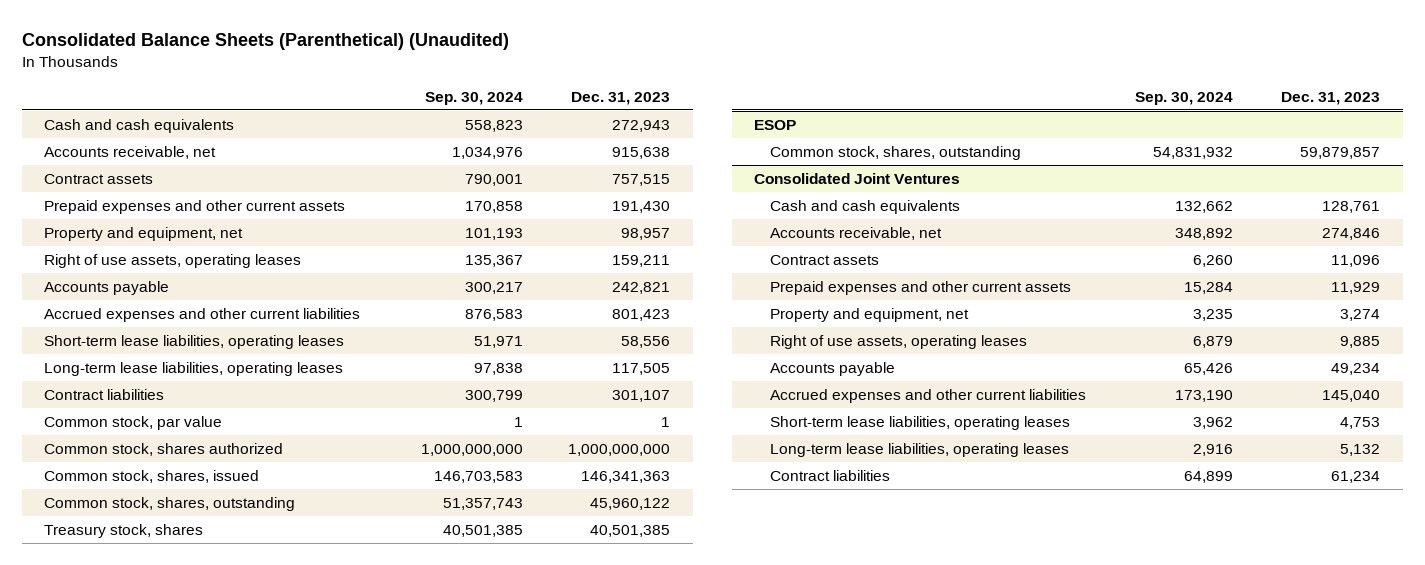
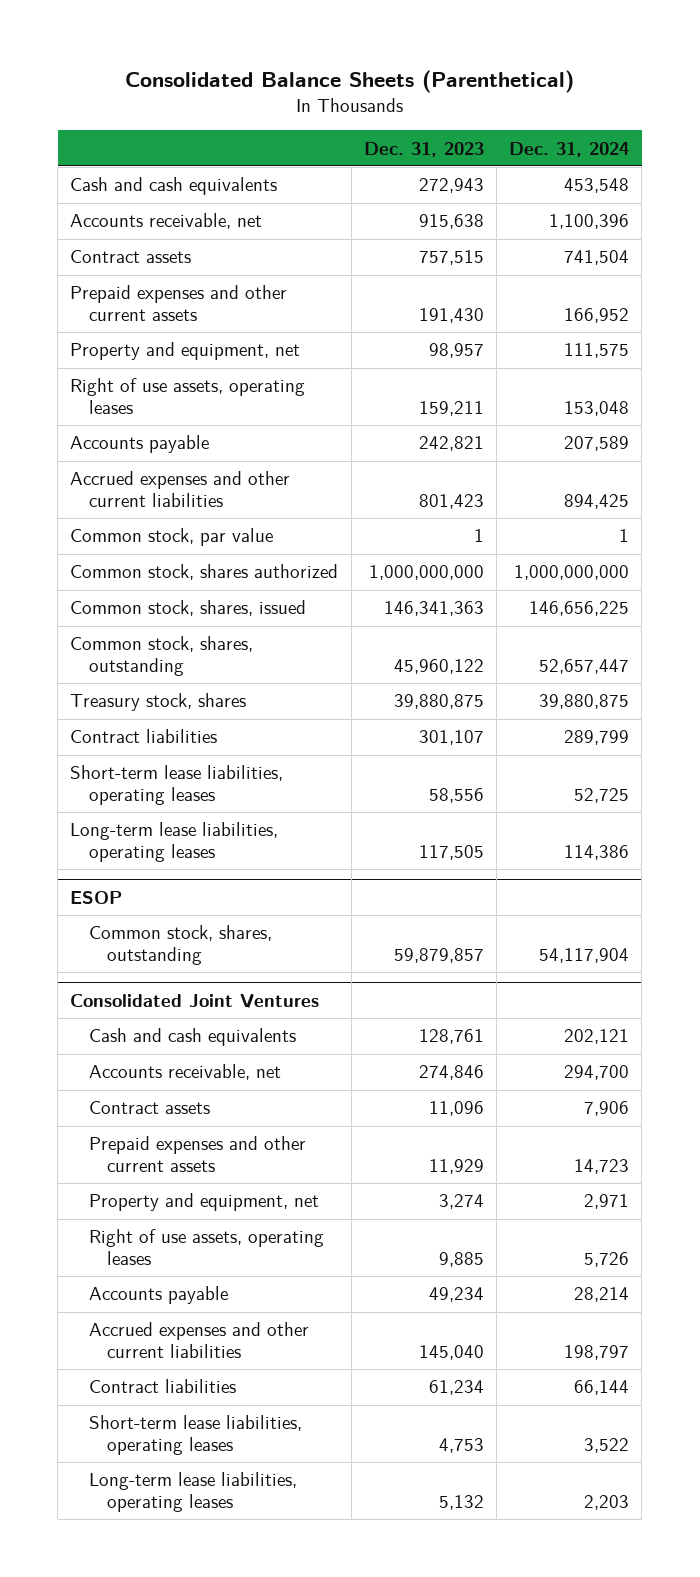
[21,33,509,51] Consolidated Balance Sheets (Parenthetical) (Unaudited) -> [124,69,574,93] Consolidated Balance Sheets (Parenthetical)
[425,91,524,105] Sep. 30, 2024 -> none
none -> [509,141,630,157] Dec. 31, 2024
[590,524,671,537] 40,501,385 -> [393,694,484,710] 39,880,875
[44,388,165,400] Contract liabilities -> [70,729,218,744] Contract liabilities
[44,334,345,349] Short-term lease liabilities, operating leases -> [70,765,284,806] Short-term lease liabilities, operating leases
[44,361,344,376] Long-term lease liabilities, operating leases -> [70,822,279,863] Long-term lease liabilities, operating leases
[770,469,891,481] Contract liabilities -> [88,1379,236,1394] Contract liabilities

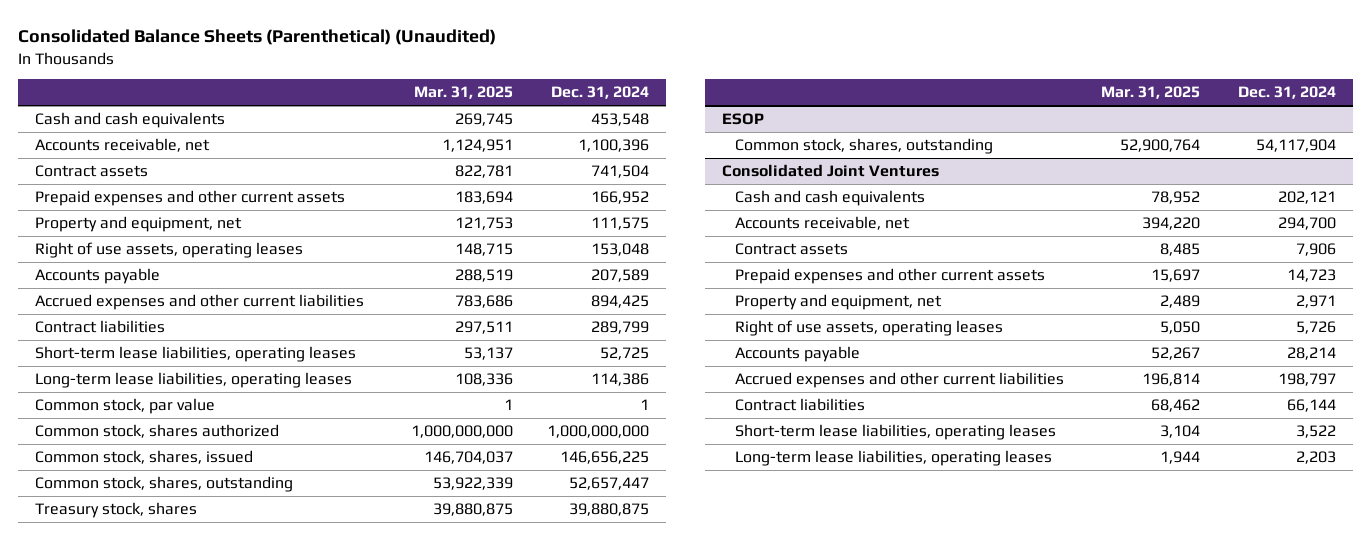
[124,69,574,93] Consolidated Balance Sheets (Parenthetical) -> [17,29,496,46] Consolidated Balance Sheets (Parenthetical) (Unaudited)
[363,141,484,157] Dec. 31, 2023 -> none
none -> [413,86,513,100] Mar. 31, 2025
[70,729,218,744] Contract liabilities -> [35,319,166,333] Contract liabilities
[70,765,284,806] Short-term lease liabilities, operating leases -> [35,345,357,362] Short-term lease liabilities, operating leases
[70,822,279,863] Long-term lease liabilities, operating leases -> [35,371,353,388] Long-term lease liabilities, operating leases

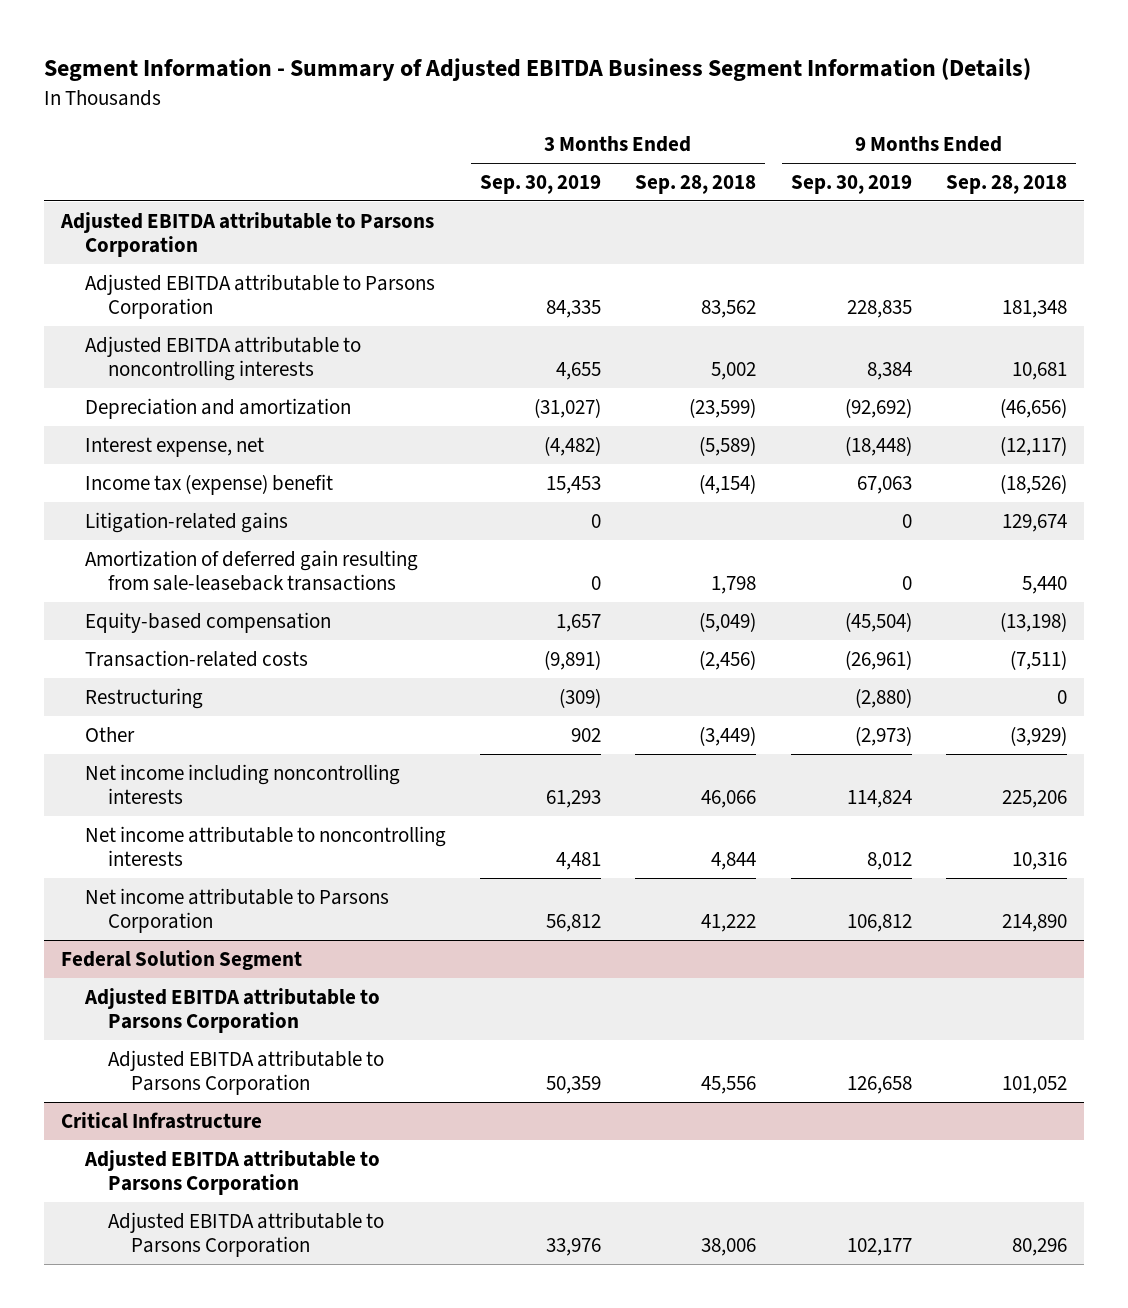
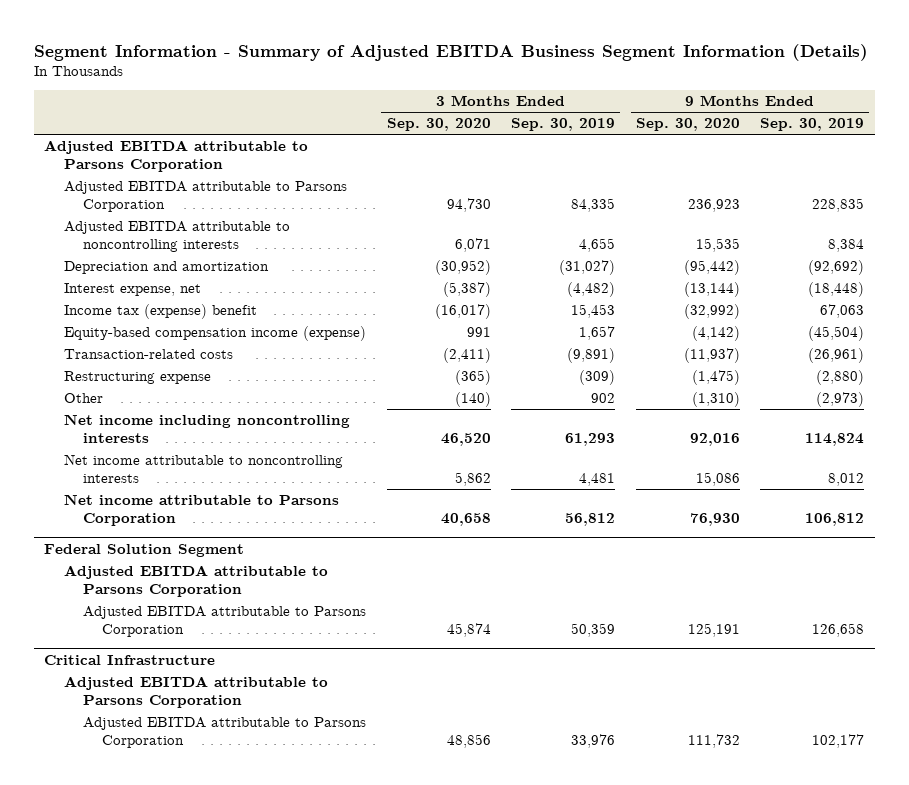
[635,174,757,194] Sep. 28, 2018 -> none
[945,174,1067,194] Sep. 28, 2018 -> none
none -> [386,118,491,132] Sep. 30, 2020
none -> [635,118,740,132] Sep. 30, 2020
[84,511,288,533] Litigation-related gains -> none
[84,549,418,591] Amortization of deferred gain resulting from sale-leaseback transactions -> none
[84,611,331,633] Equity-based compensation -> [63,325,366,341] Equity-based compensation income (expense)
[84,687,203,709] Restructuring -> [63,370,211,384] Restructuring expense

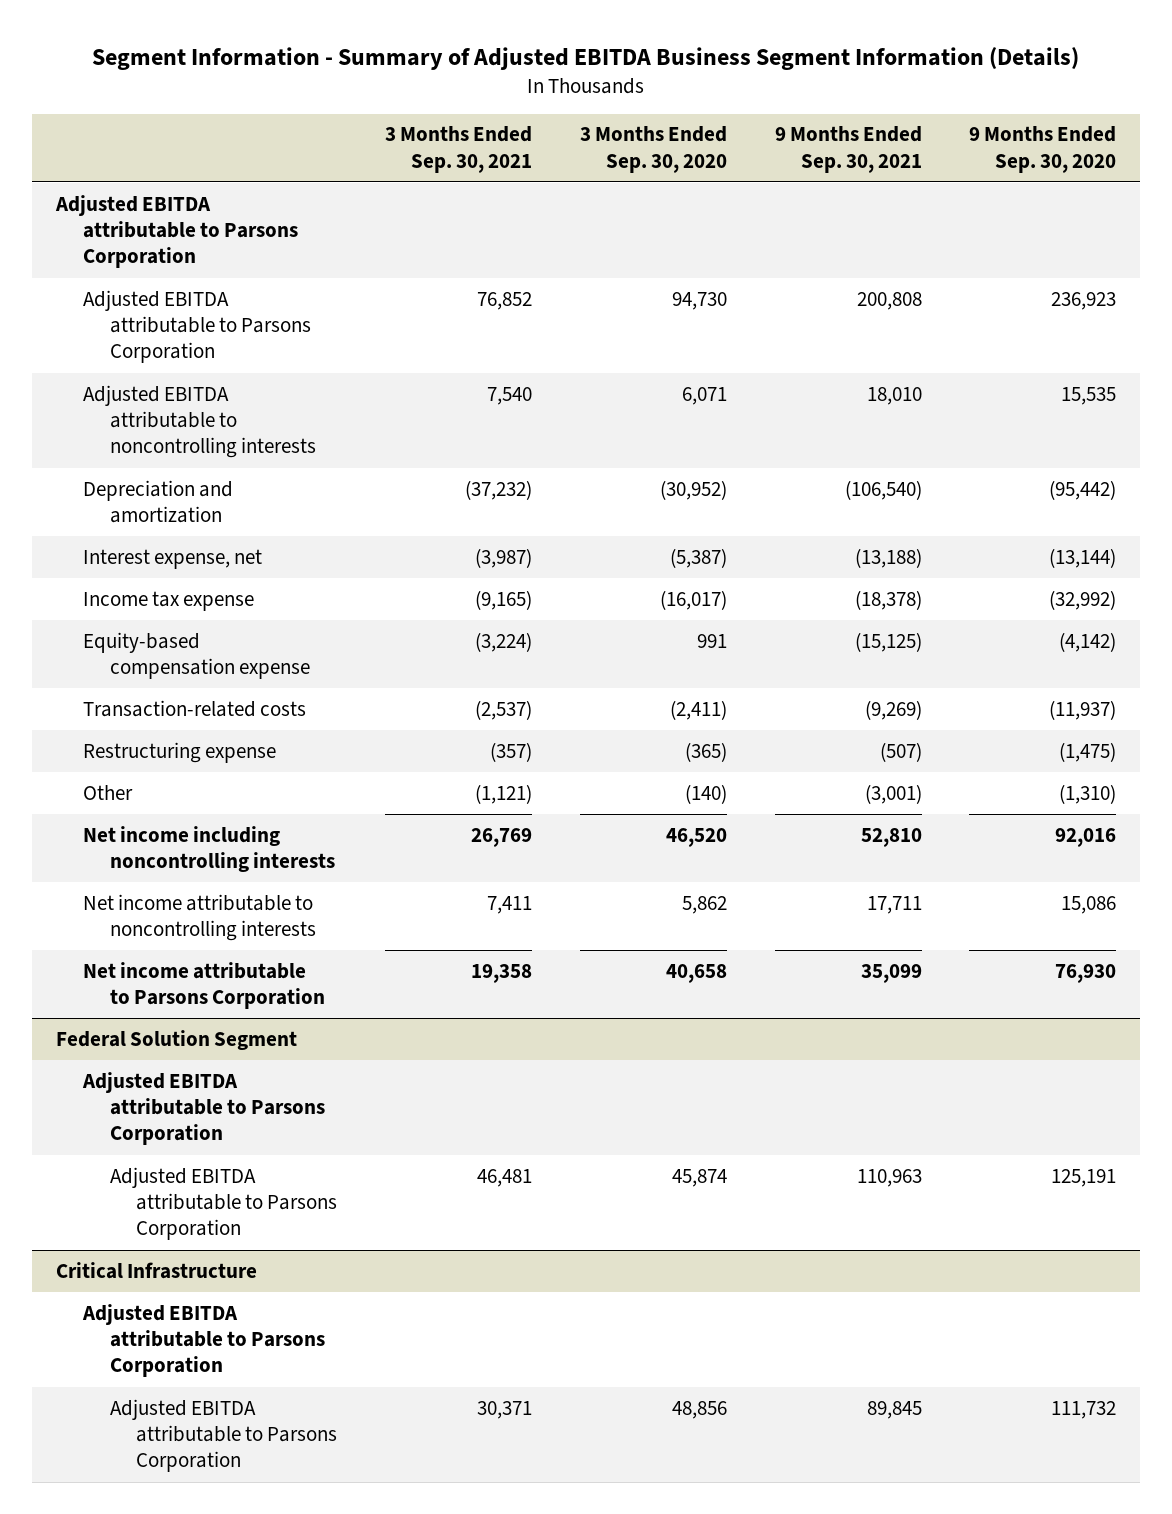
[511,118,616,132] Sep. 30, 2019 -> none
[760,118,865,132] Sep. 30, 2019 -> none
none -> [385,126,533,173] 3 Months Ended Sep. 30, 2021
none -> [774,126,922,173] 9 Months Ended Sep. 30, 2021
[63,303,257,319] Income tax (expense) benefit -> [82,590,254,611] Income tax expense
[63,325,366,341] Equity-based compensation income (expense) -> [82,631,310,680] Equity-based compensation expense

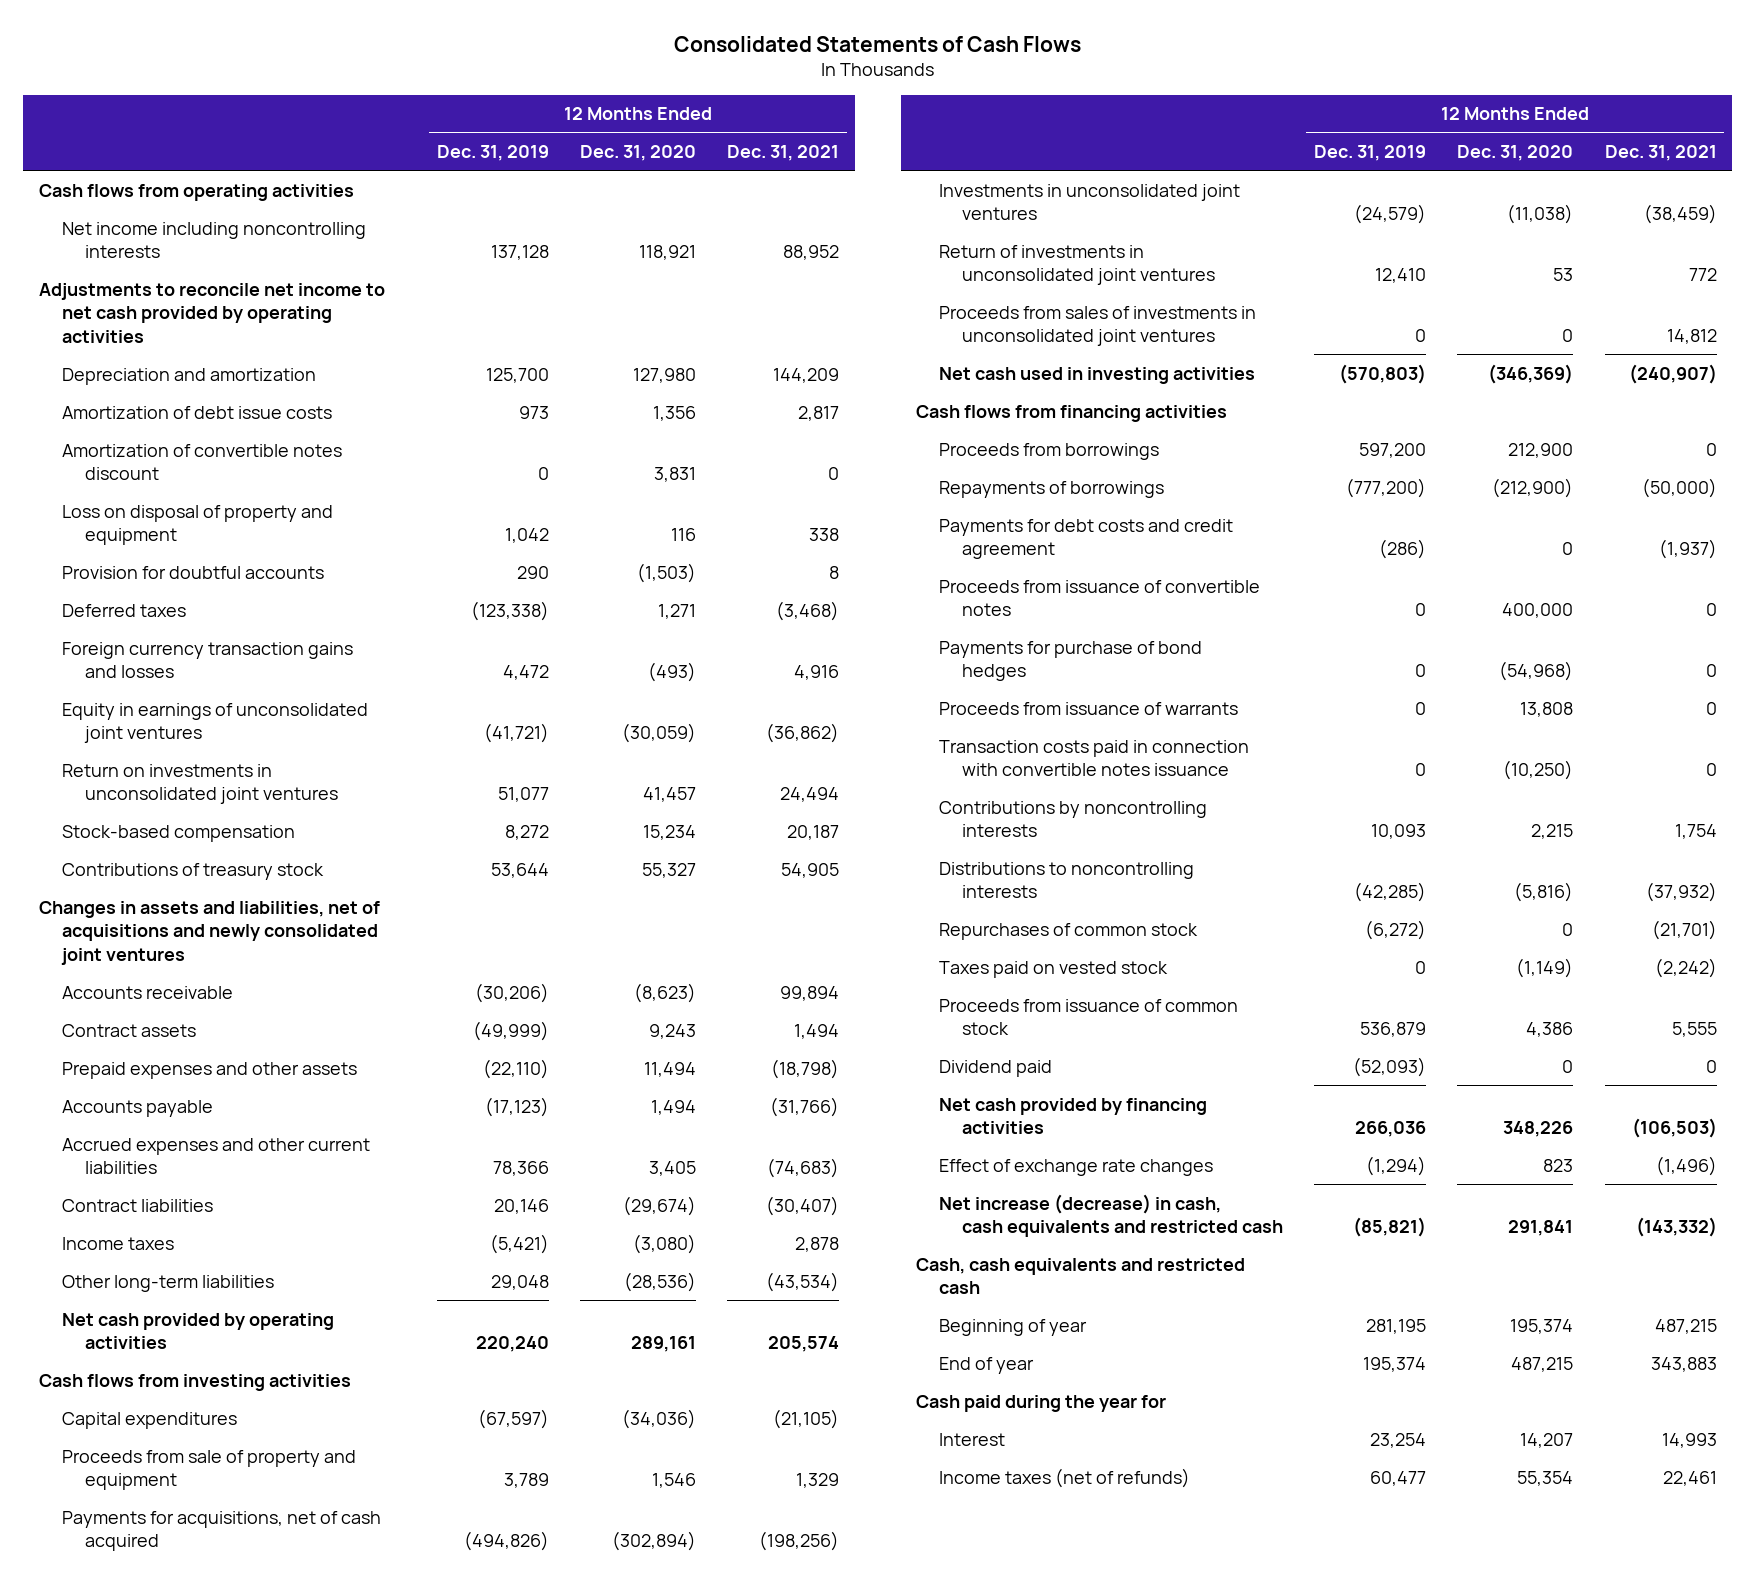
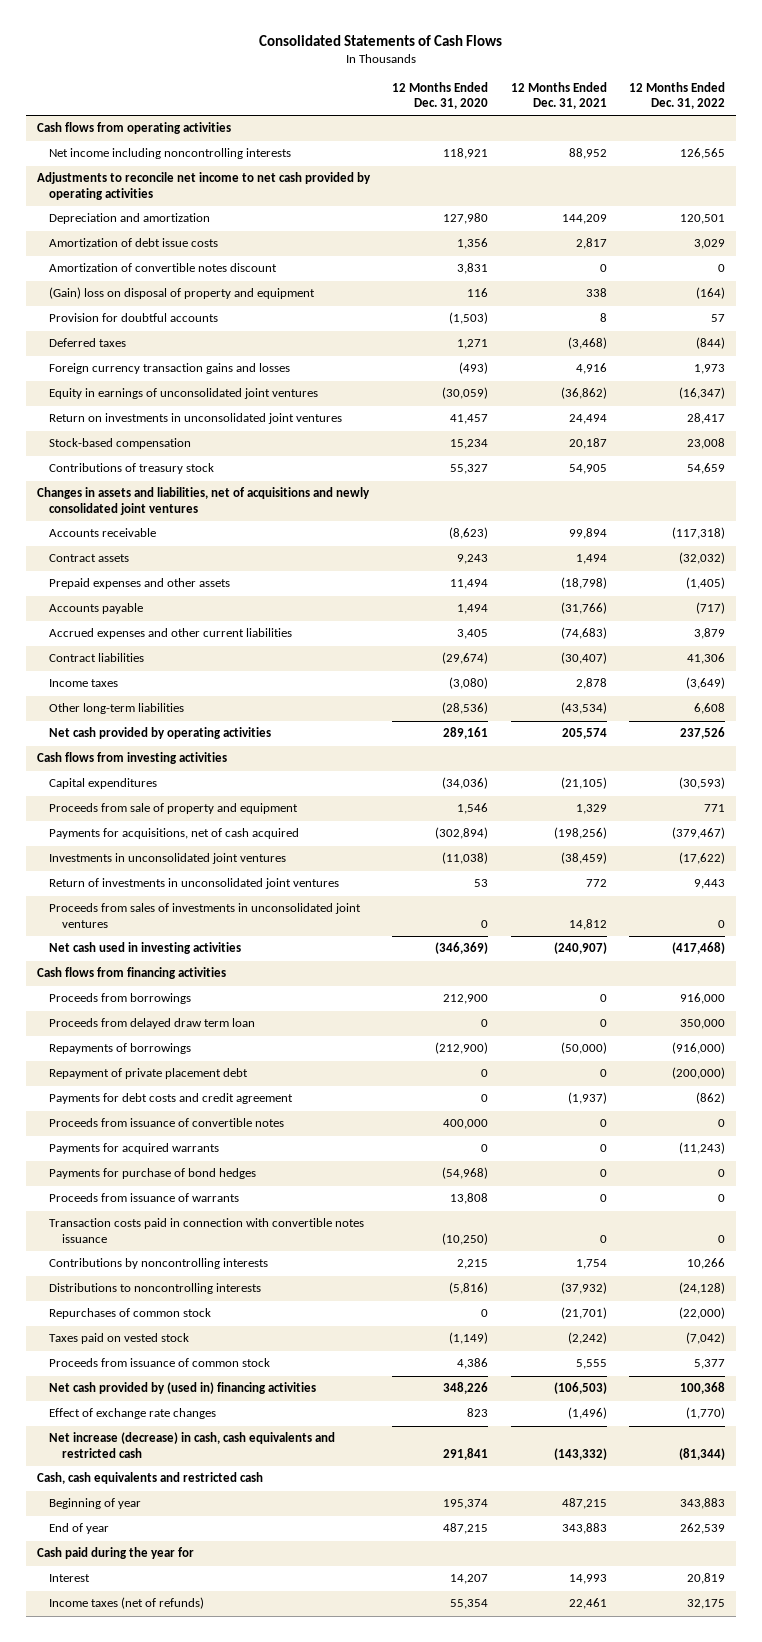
[436,145,549,162] Dec. 31, 2019 -> none
none -> [629,81,726,110] 12 Months Ended Dec. 31, 2022
[61,504,333,546] Loss on disposal of property and equipment -> [49,287,316,300] (Gain) loss on disposal of property and equipment
none -> [49,1018,256,1030] Proceeds from delayed draw term loan
none -> [49,1068,249,1080] Repayment of private placement debt
none -> [49,1143,220,1155] Payments for acquired warrants
[938,1059,1052,1077] Dividend paid -> none
[938,1097,1207,1135] Net cash provided by financing activities -> [49,1382,317,1395] Net cash provided by (used in) financing activities

